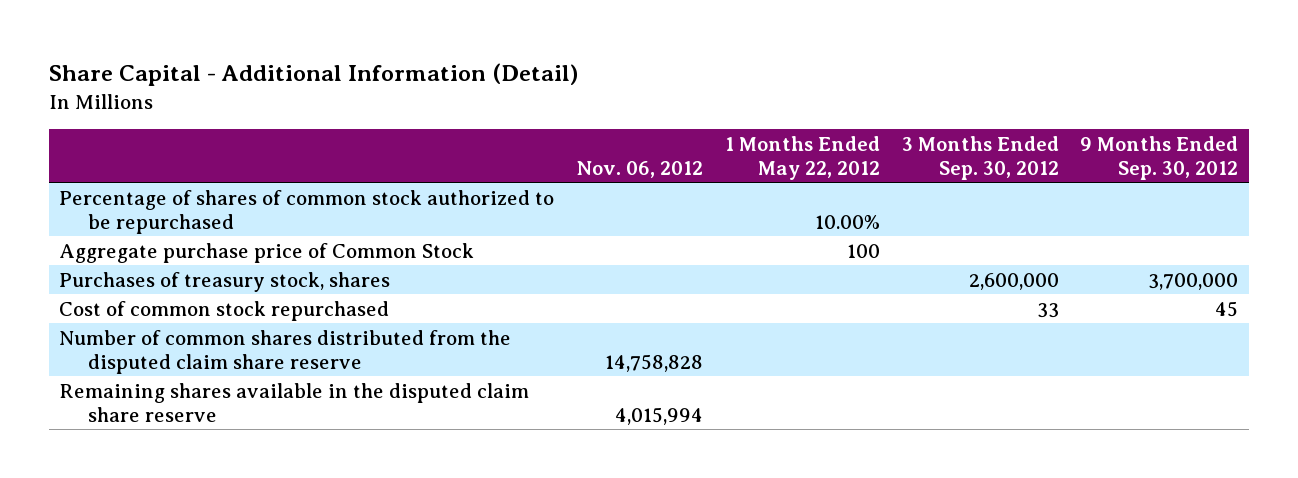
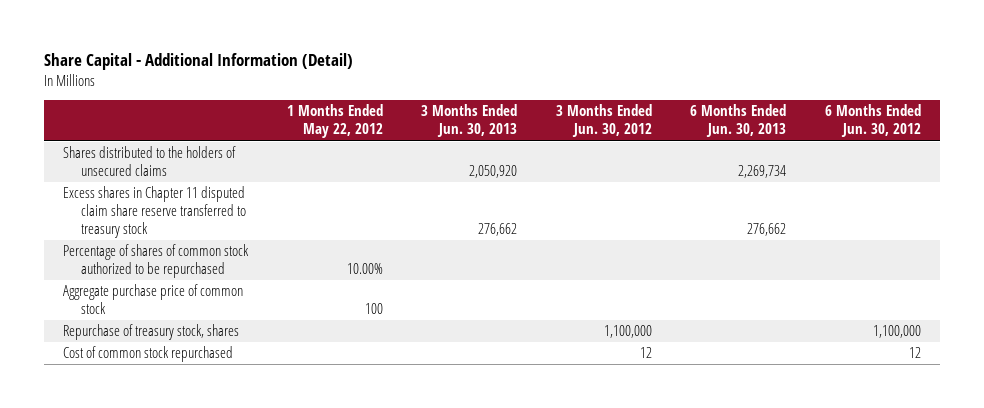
[576,160,704,178] Nov. 06, 2012 -> none
[901,135,1059,180] 3 Months Ended Sep. 30, 2012 -> none
[1080,135,1239,180] 9 Months Ended Sep. 30, 2012 -> none
none -> [421,104,518,138] 3 Months Ended Jun. 30, 2013
none -> [555,104,652,138] 3 Months Ended Jun. 30, 2012
none -> [690,104,787,138] 6 Months Ended Jun. 30, 2013
none -> [824,104,921,138] 6 Months Ended Jun. 30, 2012
none -> [63,146,237,177] Shares distributed to the holders of unsecured claims
none -> [63,186,246,239] Excess shares in Chapter 11 disputed claim share reserve transferred to treasury stock
[59,242,475,263] Aggregate purchase price of Common Stock -> [63,284,244,315] Aggregate purchase price of common stock
[59,271,391,292] Purchases of treasury stock, shares -> [63,324,240,341] Repurchase of treasury stock, shares
[59,329,512,374] Number of common shares distributed from the disputed claim share reserve -> none
[59,382,530,422] Remaining shares available in the disputed claim share reserve -> none

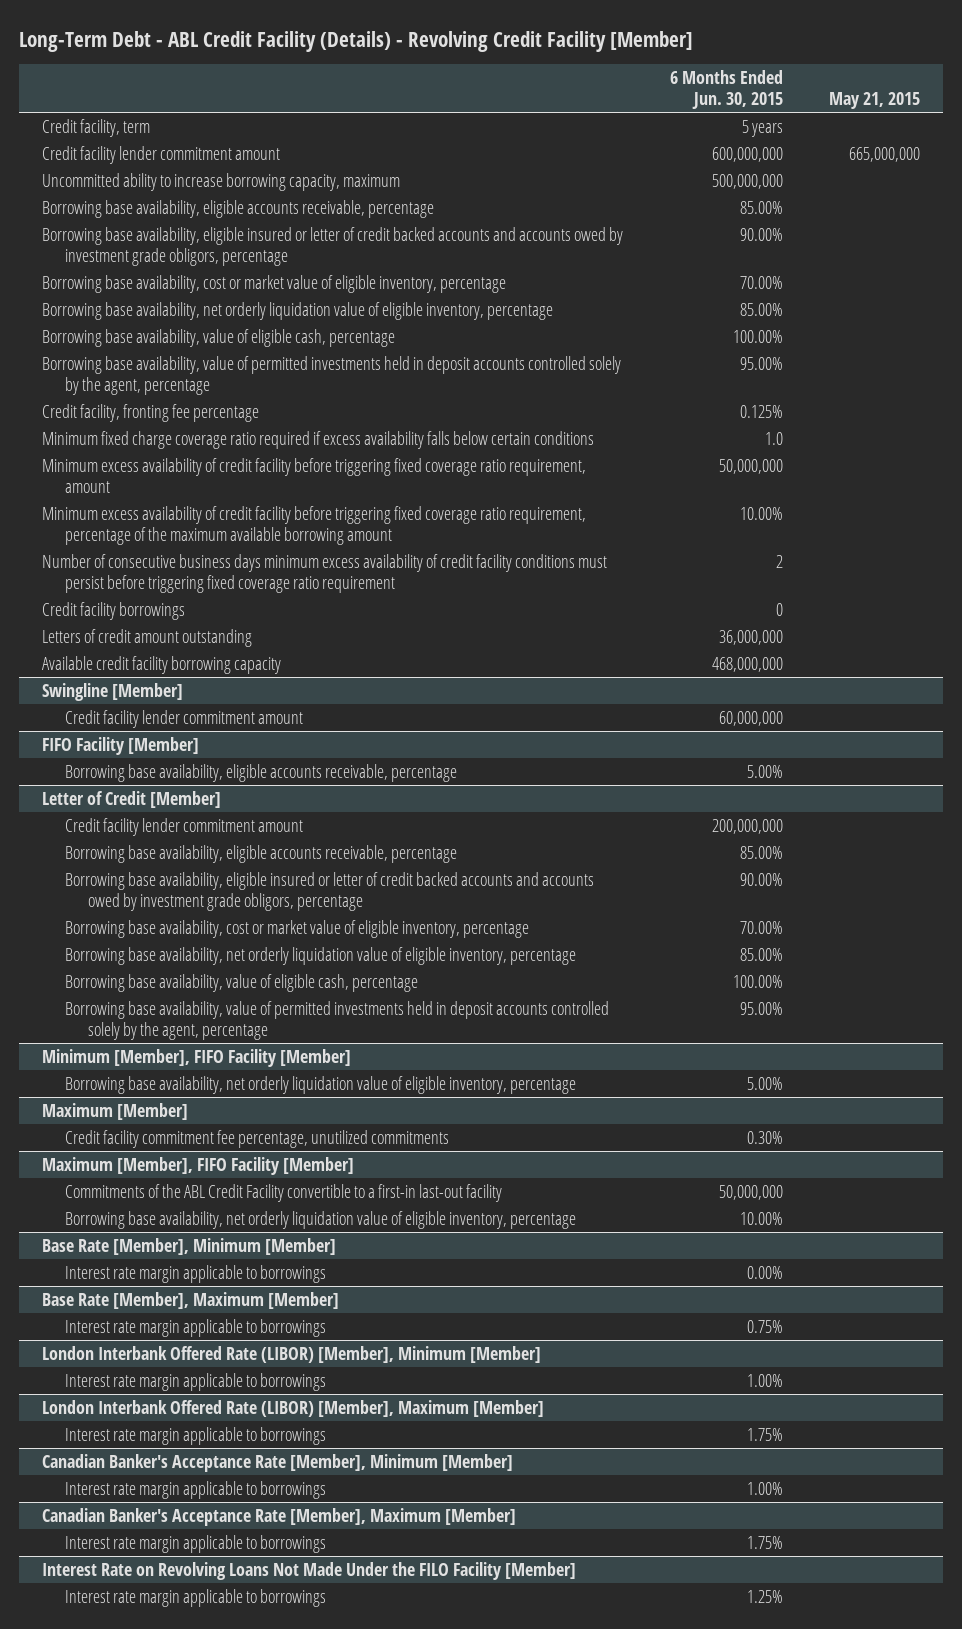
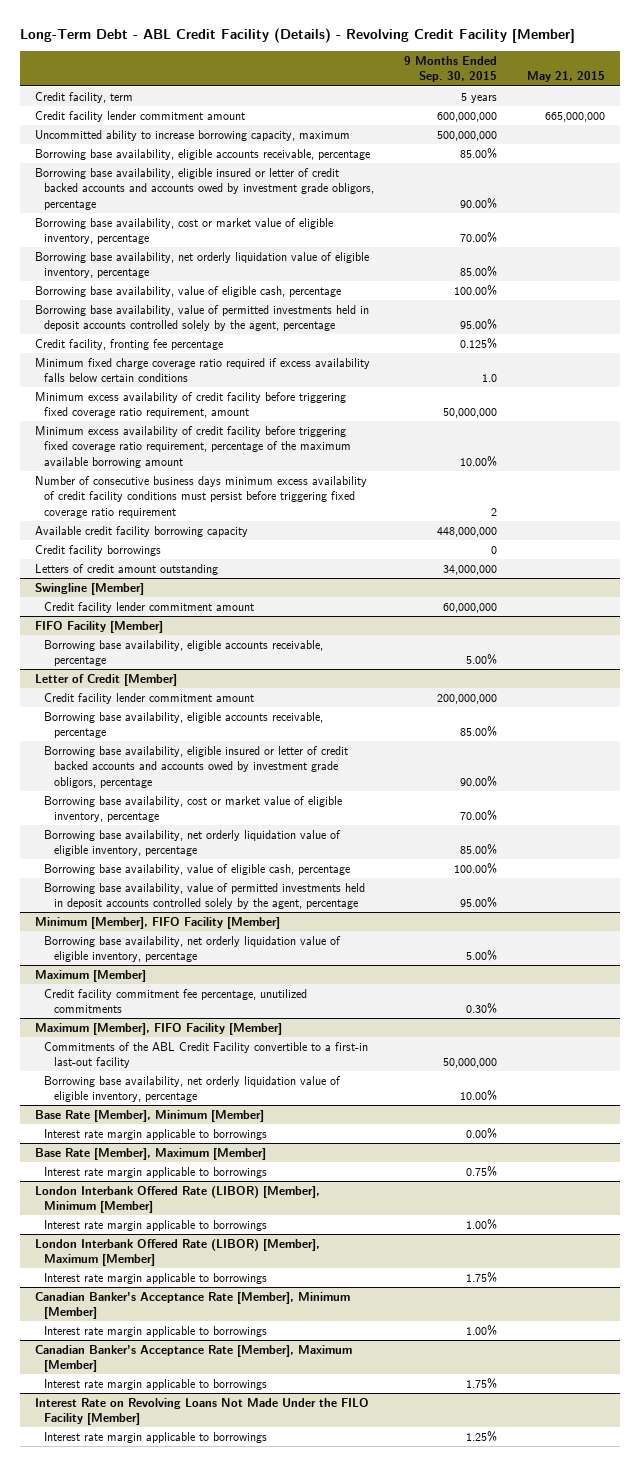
[669,70,783,110] 6 Months Ended Jun. 30, 2015 -> none
none -> [404,56,498,83] 9 Months Ended Sep. 30, 2015
[42,655,282,674] Available credit facility borrowing capacity -> [34,525,248,537] Available credit facility borrowing capacity

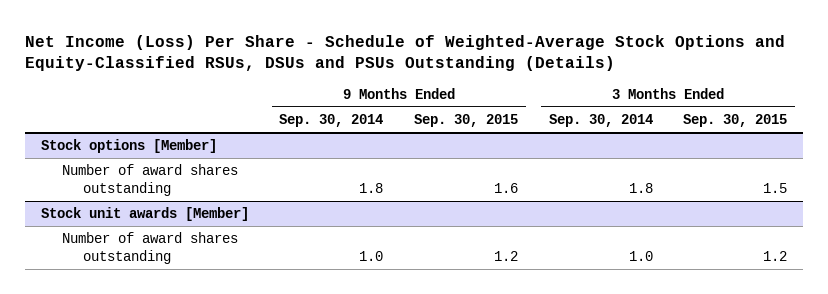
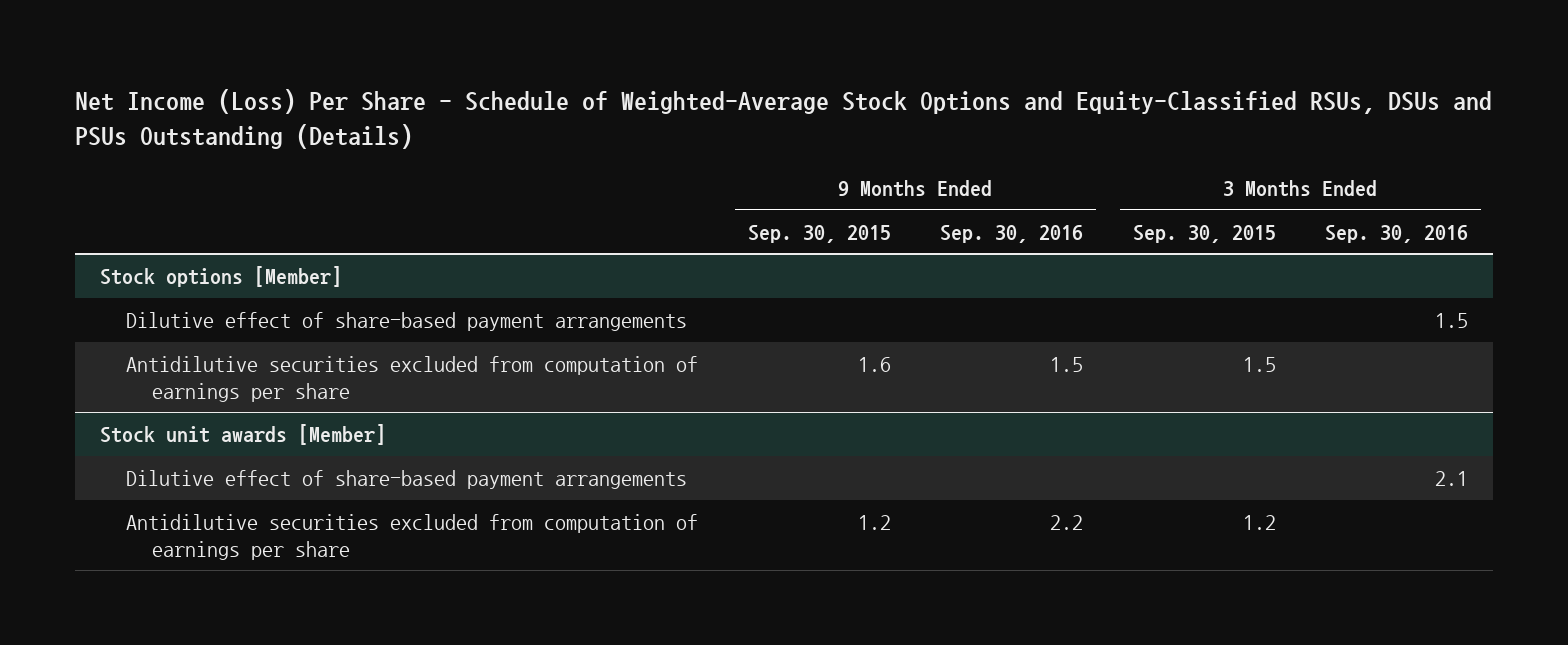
[279,114,384,128] Sep. 30, 2014 -> none
[548,114,653,128] Sep. 30, 2014 -> none
none -> [940,224,1084,243] Sep. 30, 2016
none -> [1325,224,1469,243] Sep. 30, 2016
none -> [126,311,688,331] Dilutive effect of share-based payment arrangements
[61,164,238,196] Number of award shares outstanding -> [126,355,699,402] Antidilutive securities excluded from computation of earnings per share
none -> [126,469,688,489] Dilutive effect of share-based payment arrangements
[61,232,238,264] Number of award shares outstanding -> [126,513,699,560] Antidilutive securities excluded from computation of earnings per share

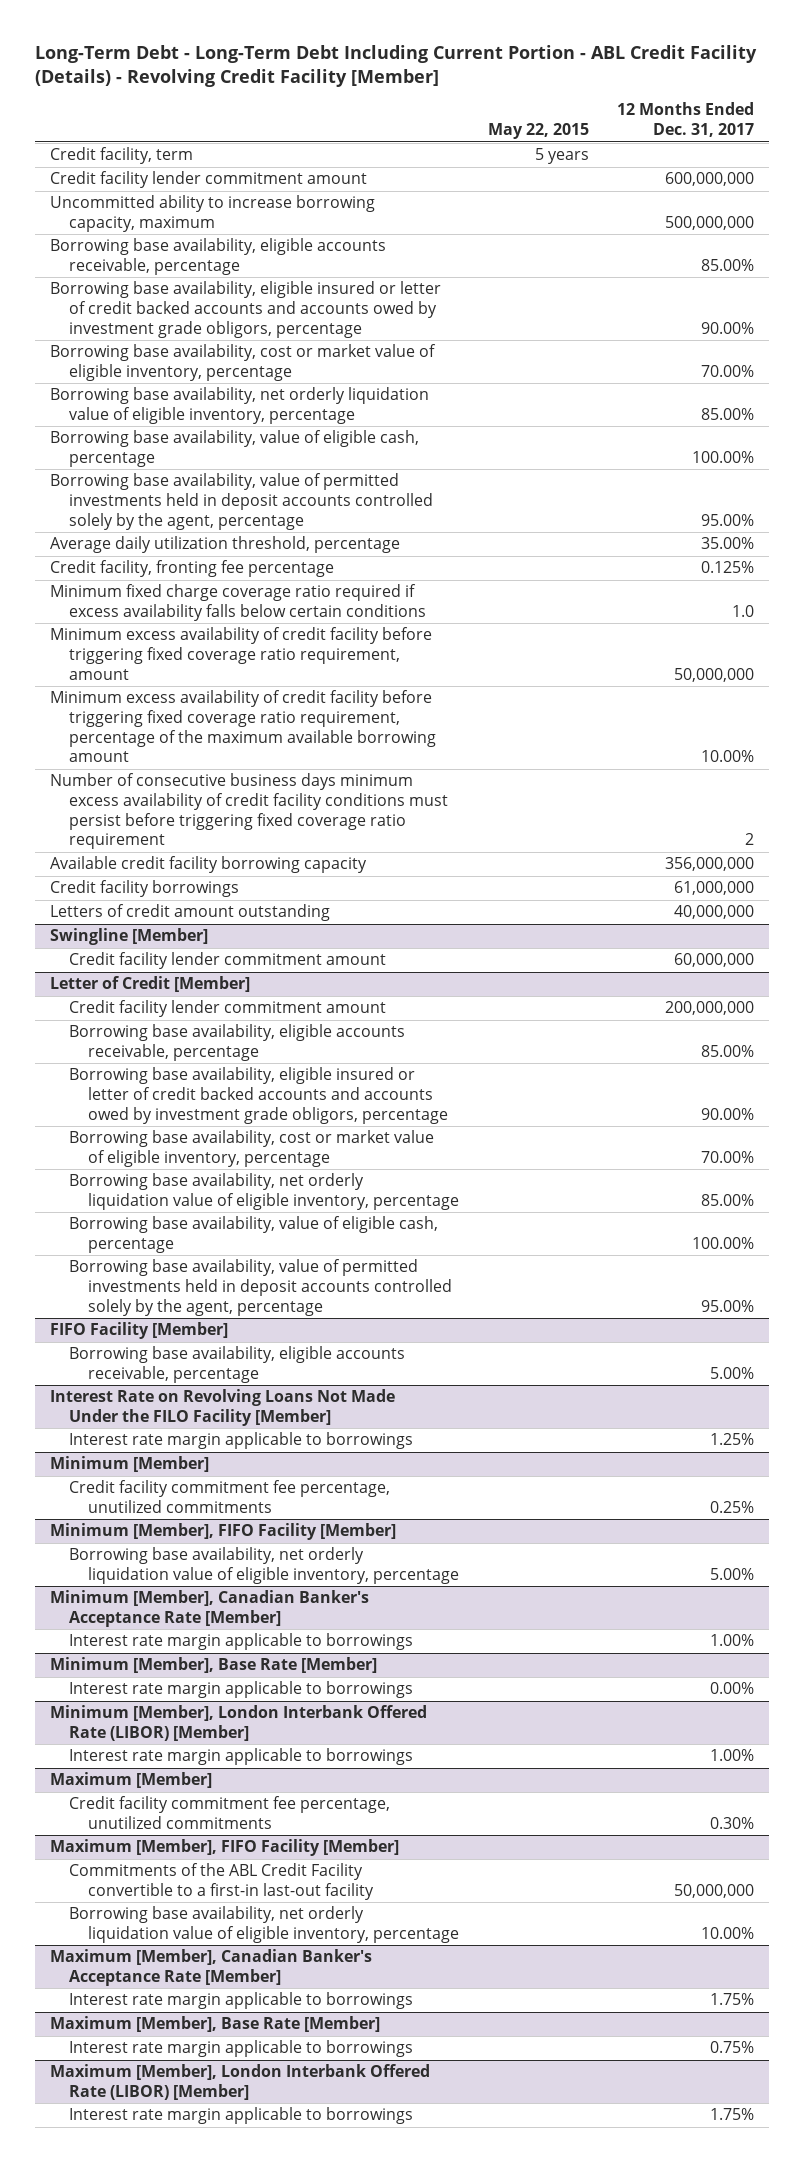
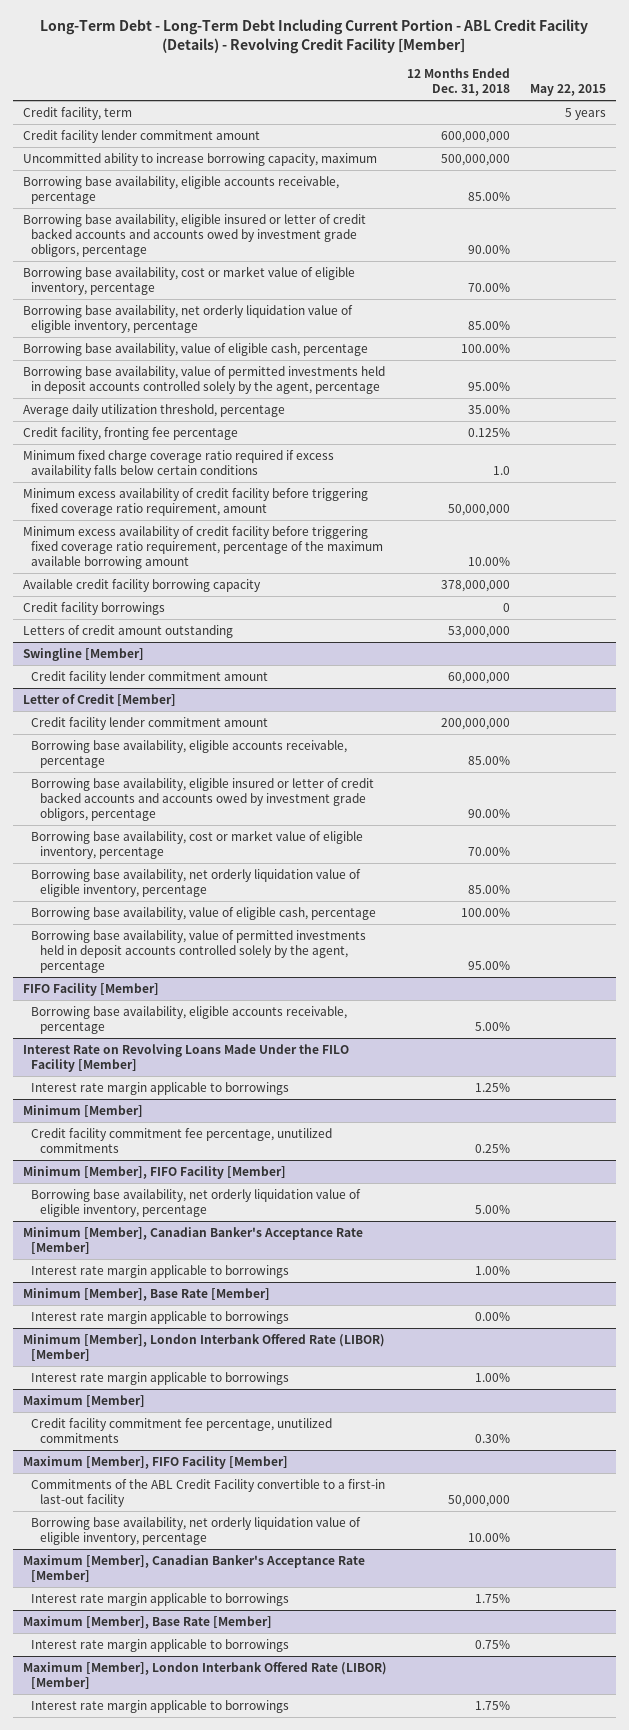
[617,102,755,138] 12 Months Ended Dec. 31, 2017 -> none
none -> [406,68,510,97] 12 Months Ended Dec. 31, 2018
[49,773,448,850] Number of consecutive business days minimum excess availability of credit facility conditions must persist before triggering fixed coverage ratio requirement -> none
[49,1389,395,1426] Interest Rate on Revolving Loans Not Made Under the FILO Facility [Member] -> [22,1043,349,1072] Interest Rate on Revolving Loans Made Under the FILO Facility [Member]

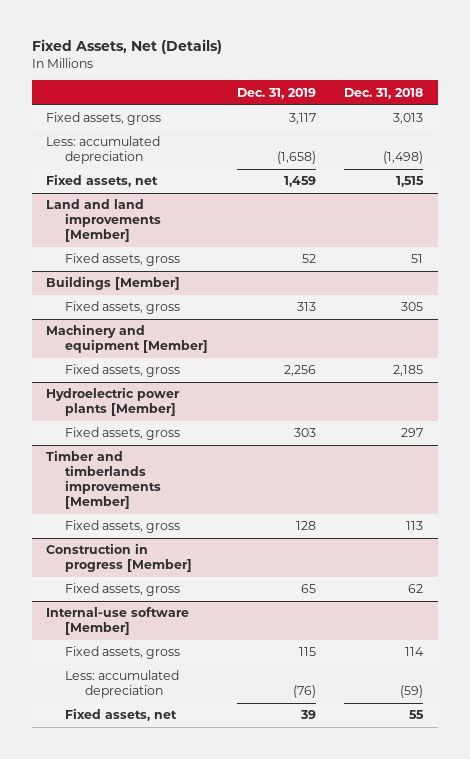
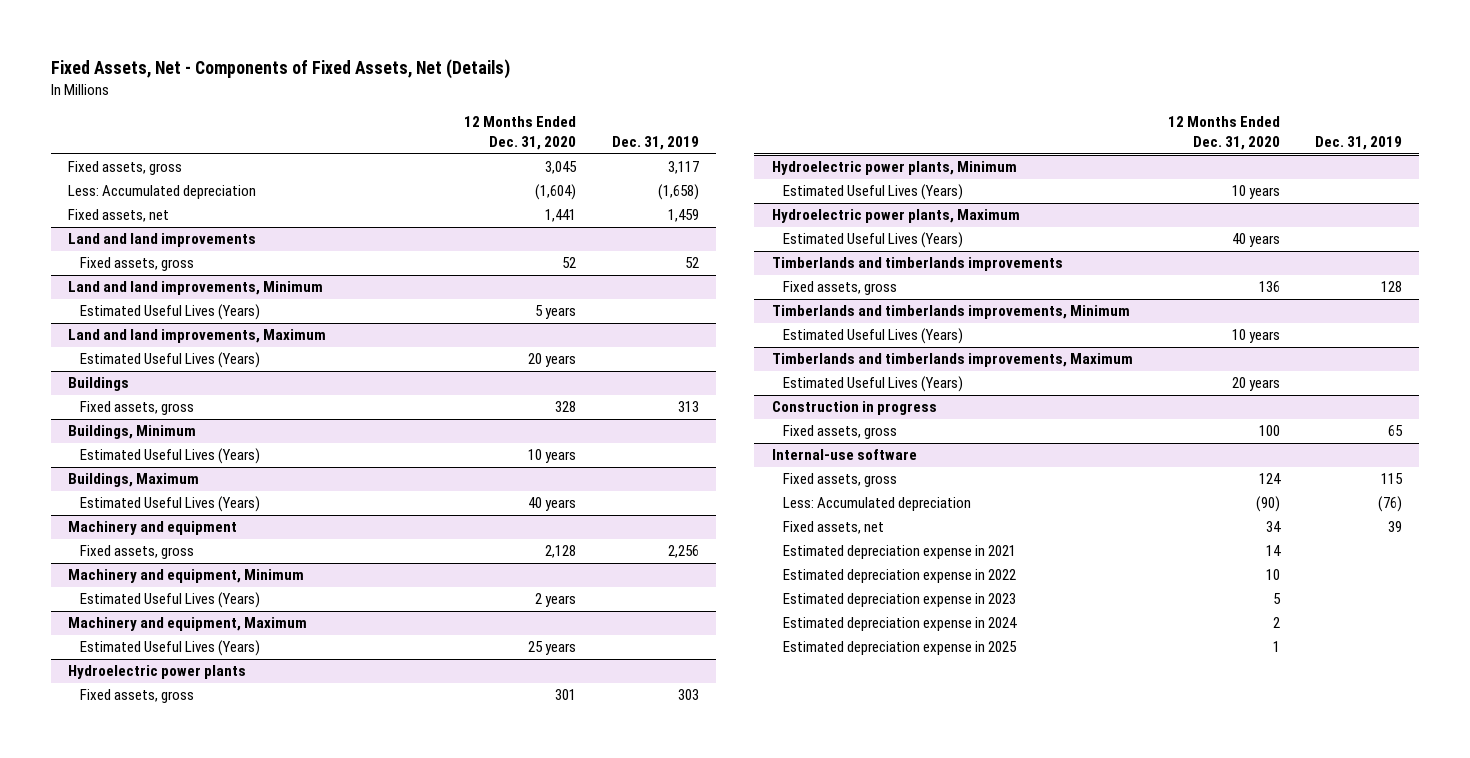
[32,39,223,55] Fixed Assets, Net (Details) -> [50,59,510,80] Fixed Assets, Net - Components of Fixed Assets, Net (Details)
[344,87,424,99] Dec. 31, 2018 -> none
none -> [464,116,577,151] 12 Months Ended Dec. 31, 2020
[46,136,161,165] Less: accumulated depreciation -> [68,185,257,200] Less: Accumulated depreciation
[46,199,162,243] Land and land improvements [Member] -> [68,233,257,248] Land and land improvements
none -> [68,281,324,296] Land and land improvements, Minimum
none -> [79,304,260,321] Estimated Useful Lives (Years)
none -> [68,329,327,344] Land and land improvements, Maximum
none -> [79,352,260,369] Estimated Useful Lives (Years)
[46,276,181,291] Buildings [Member] -> [68,377,130,392] Buildings
none -> [68,425,197,440] Buildings, Minimum
none -> [79,448,260,465] Estimated Useful Lives (Years)
none -> [68,473,200,488] Buildings, Maximum
none -> [79,496,260,513] Estimated Useful Lives (Years)
[46,324,209,354] Machinery and equipment [Member] -> [68,521,238,536] Machinery and equipment
none -> [68,569,305,584] Machinery and equipment, Minimum
none -> [79,592,260,609] Estimated Useful Lives (Years)
none -> [68,617,308,632] Machinery and equipment, Maximum
none -> [79,640,260,657] Estimated Useful Lives (Years)
[46,387,181,417] Hydroelectric power plants [Member] -> [68,665,247,680] Hydroelectric power plants
none -> [771,161,1017,176] Hydroelectric power plants, Minimum
none -> [782,184,963,201] Estimated Useful Lives (Years)
none -> [771,209,1020,224] Hydroelectric power plants, Maximum
none -> [782,232,963,249] Estimated Useful Lives (Years)
[46,450,162,510] Timber and timberlands improvements [Member] -> [771,257,1063,272] Timberlands and timberlands improvements
none -> [771,305,1130,320] Timberlands and timberlands improvements, Minimum
none -> [782,328,963,345] Estimated Useful Lives (Years)
none -> [771,353,1133,368] Timberlands and timberlands improvements, Maximum
none -> [782,376,963,393] Estimated Useful Lives (Years)
[46,543,193,573] Construction in progress [Member] -> [771,401,937,416] Construction in progress
[46,607,190,636] Internal-use software [Member] -> [771,449,917,461] Internal-use software
[65,670,180,699] Less: accumulated depreciation -> [782,497,971,512] Less: Accumulated depreciation
none -> [782,545,1016,560] Estimated depreciation expense in 2021
none -> [782,569,1016,584] Estimated depreciation expense in 2022
none -> [782,593,1016,608] Estimated depreciation expense in 2023
none -> [782,617,1017,632] Estimated depreciation expense in 2024
none -> [782,641,1017,656] Estimated depreciation expense in 2025

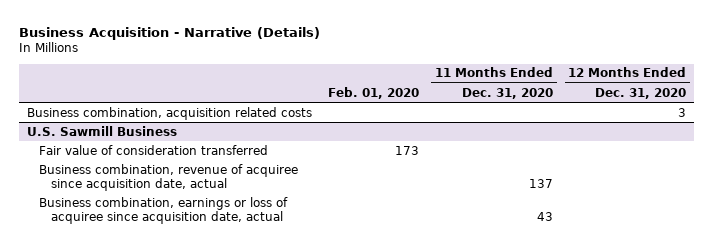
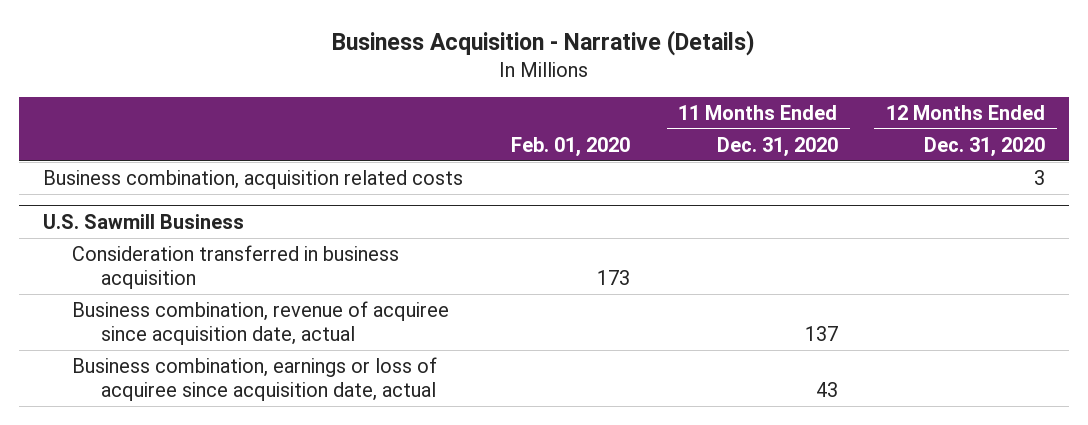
[38,144,268,155] Fair value of consideration transferred -> [72,245,400,289] Consideration transferred in business acquisition

